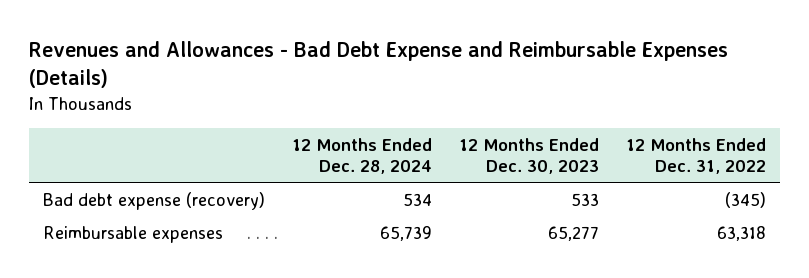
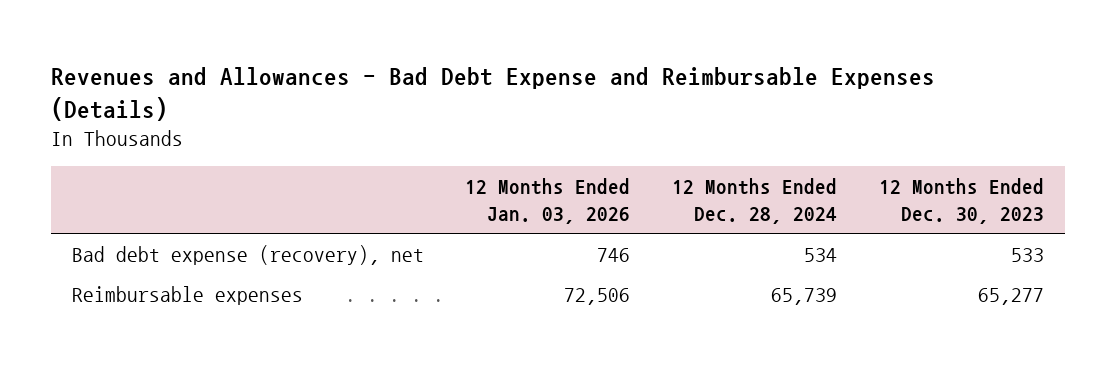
[626,137,767,175] 12 Months Ended Dec. 31, 2022 -> none
none -> [465,178,631,225] 12 Months Ended Jan. 03, 2026
[42,191,265,210] Bad debt expense (recovery) -> [71,244,424,265] Bad debt expense (recovery), net

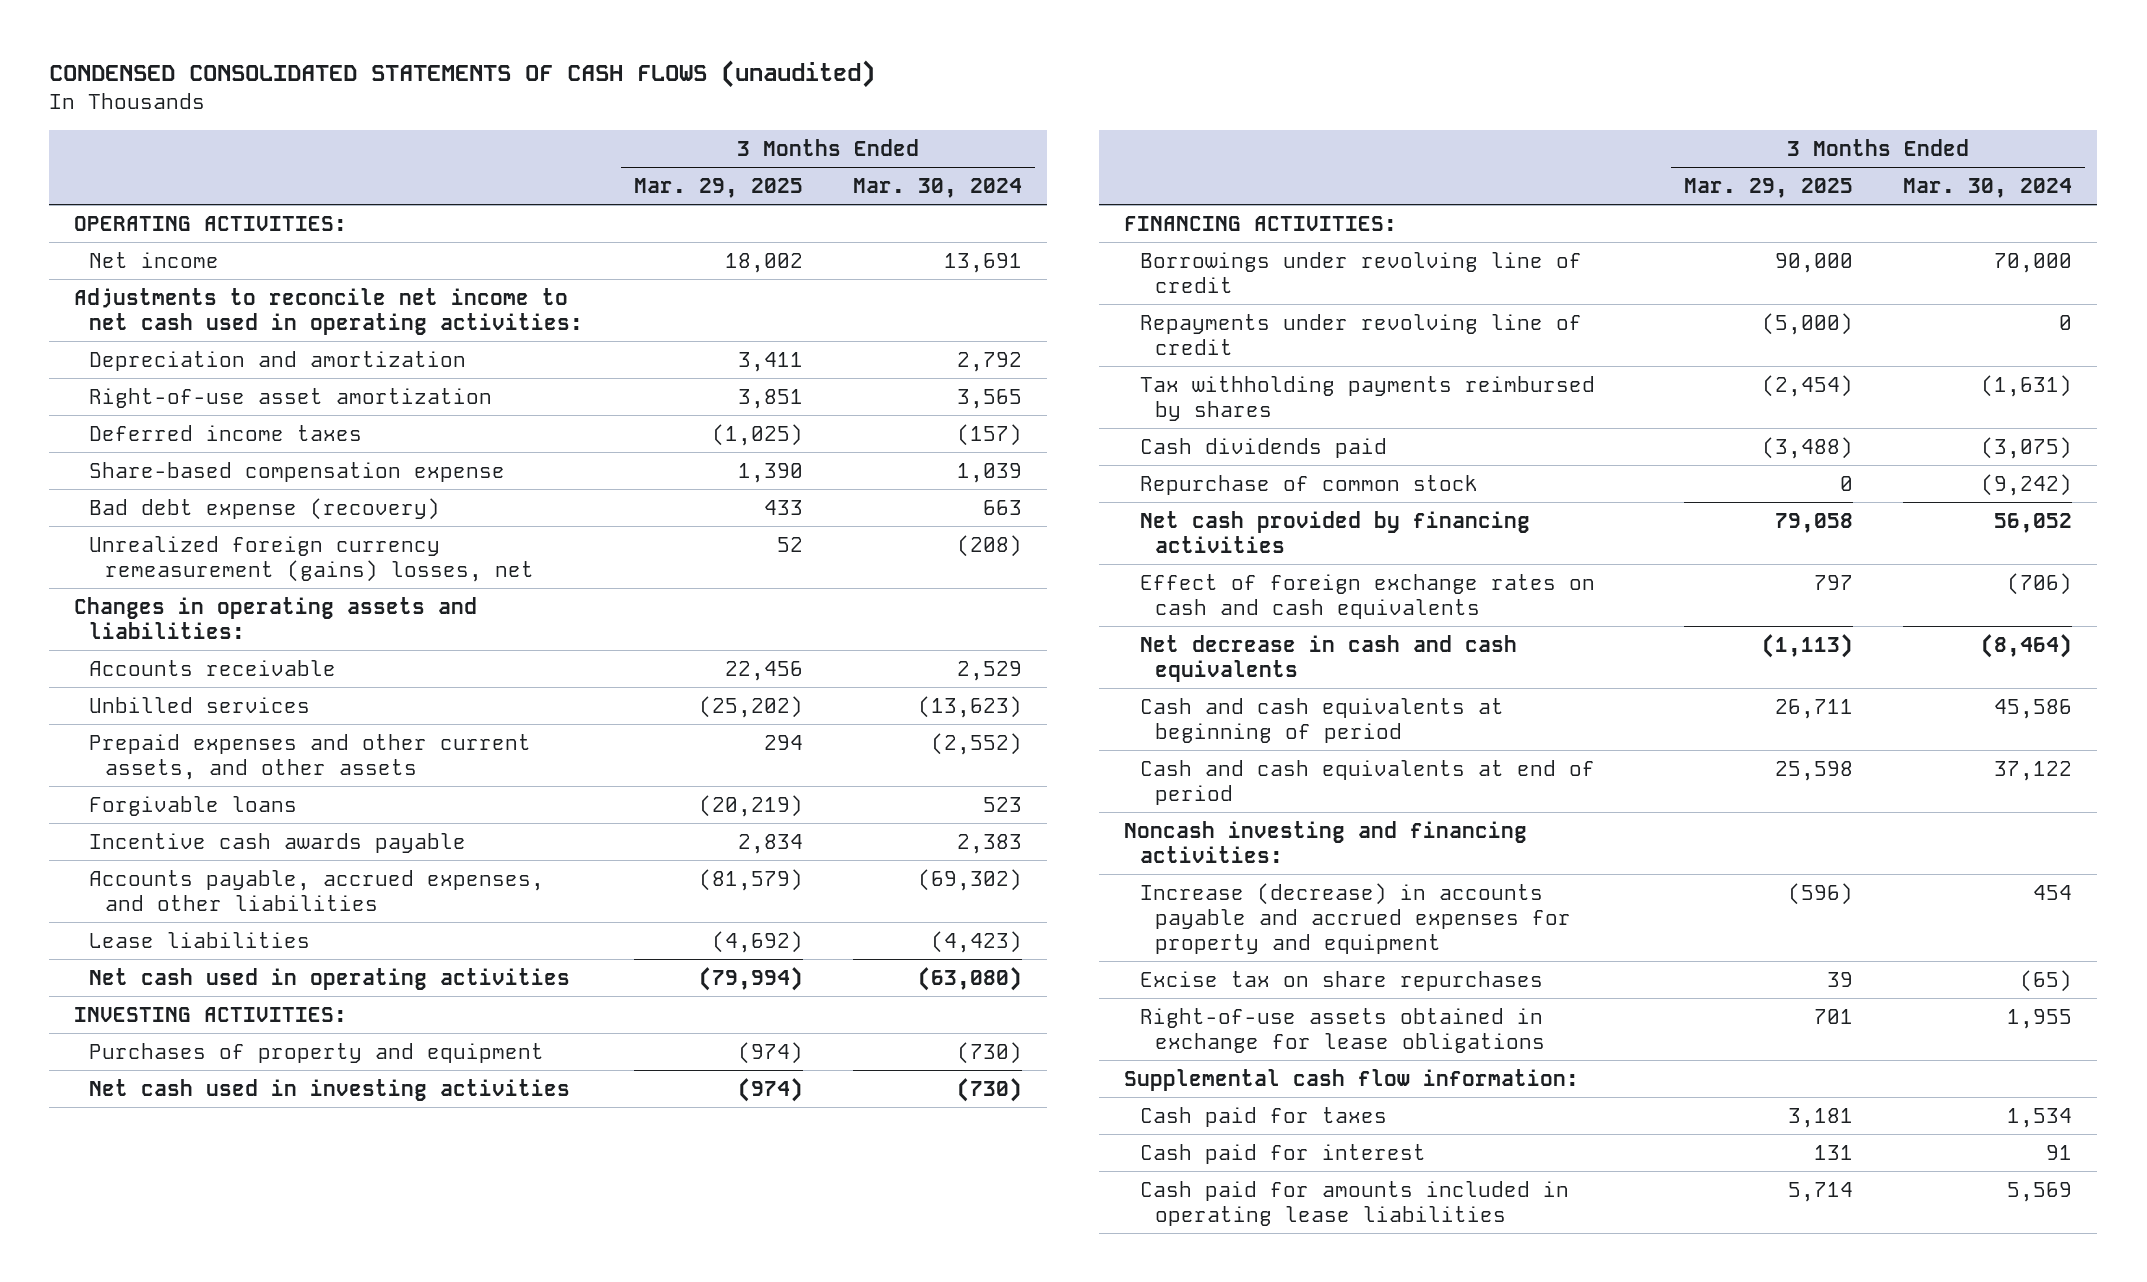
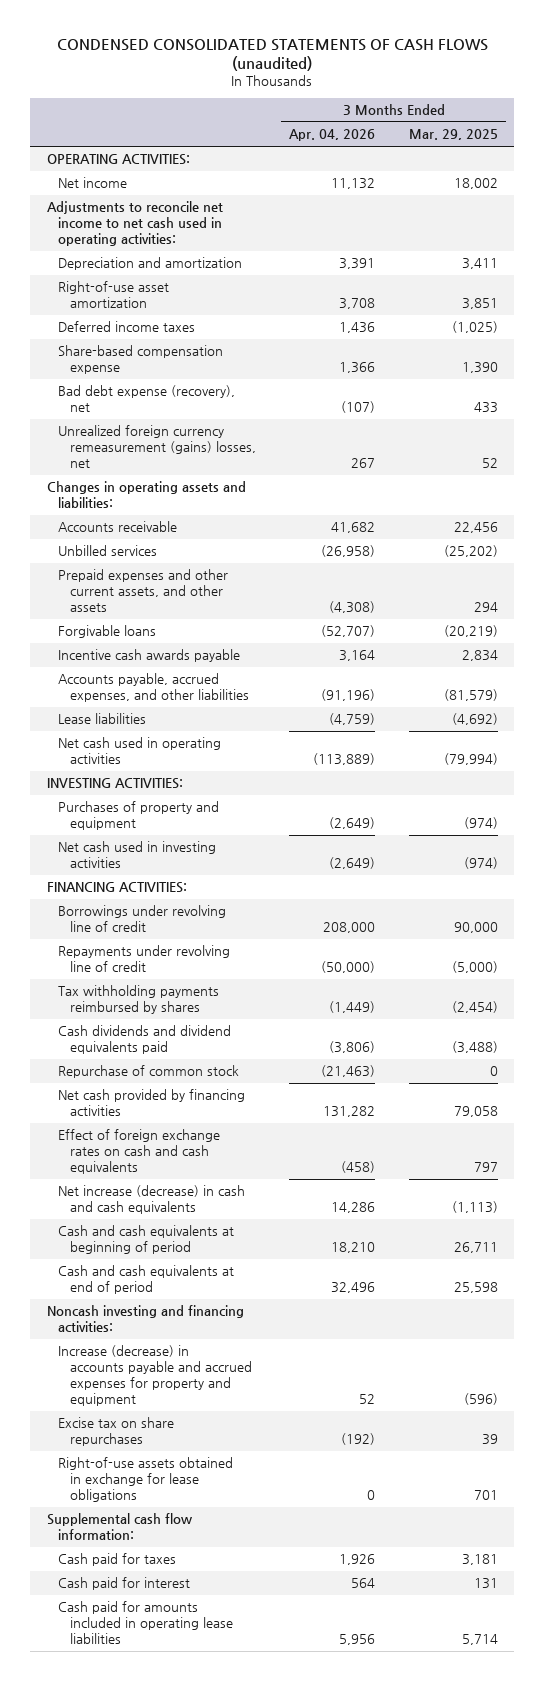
[853,178,1023,199] Mar. 30, 2024 -> none
none -> [289,129,376,142] Apr. 04, 2026
[89,497,441,520] Bad debt expense (recovery) -> [58,385,236,413] Bad debt expense (recovery), net
[1139,437,1387,458] Cash dividends paid -> [58,1025,232,1055] Cash dividends and dividend equivalents paid
[1139,634,1517,682] Net decrease in cash and cash equivalents -> [58,1185,246,1215] Net increase (decrease) in cash and cash equivalents

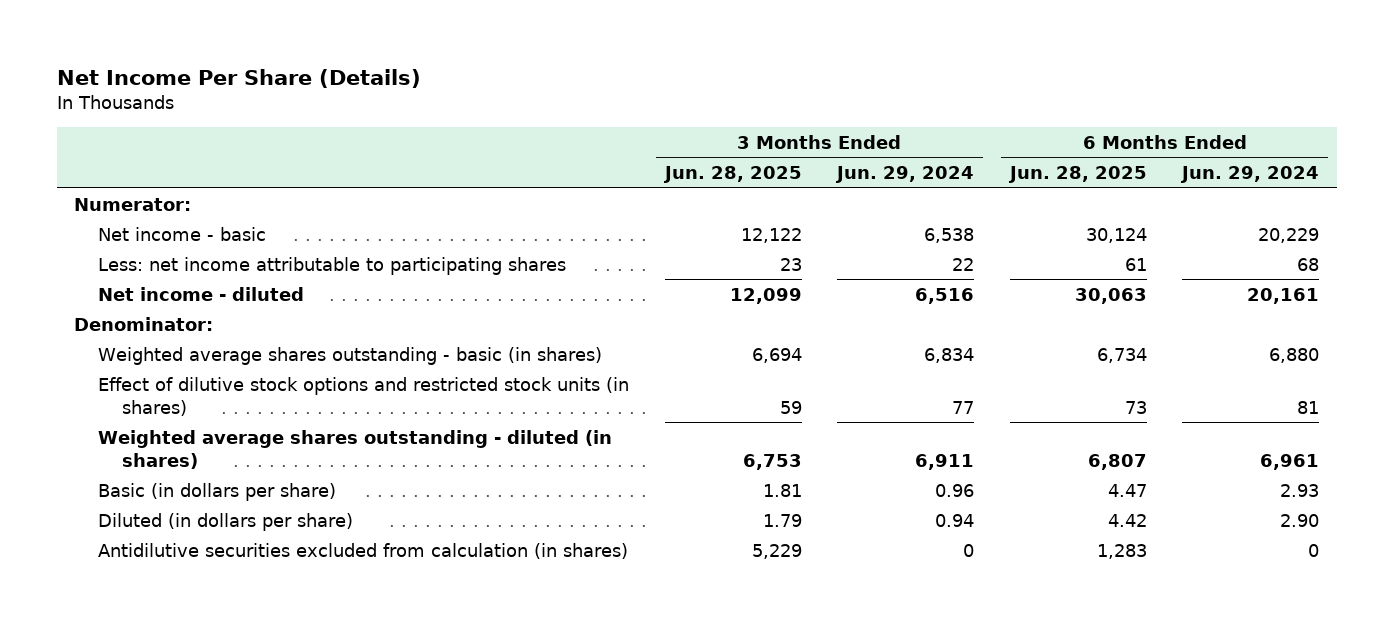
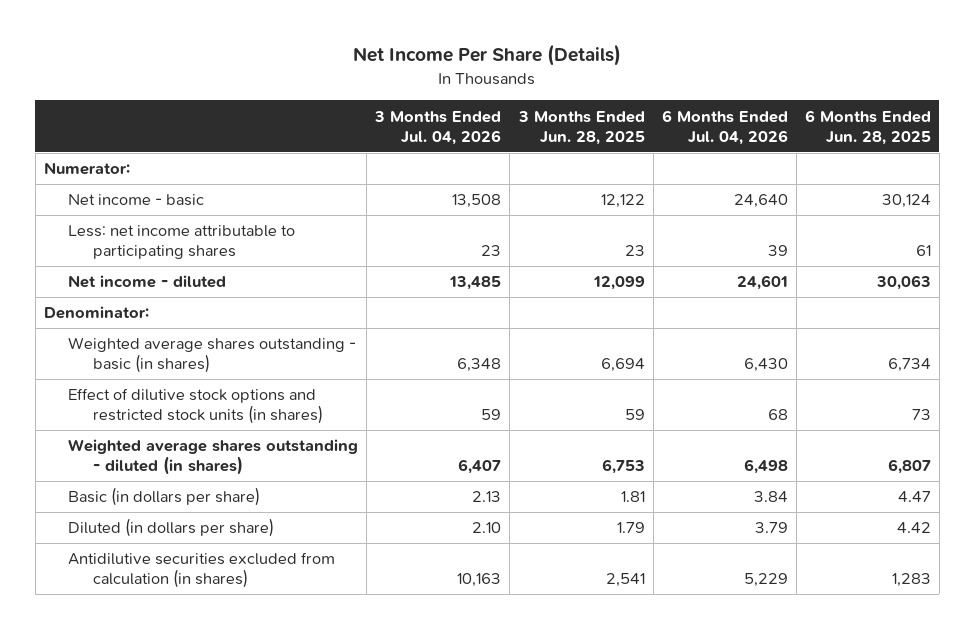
[835,166,975,184] Jun. 29, 2024 -> none
[1180,166,1320,184] Jun. 29, 2024 -> none
none -> [374,110,502,145] 3 Months Ended Jul. 04, 2026
none -> [661,109,788,145] 6 Months Ended Jul. 04, 2026
[751,543,802,559] 5,229 -> [605,573,645,588] 2,541

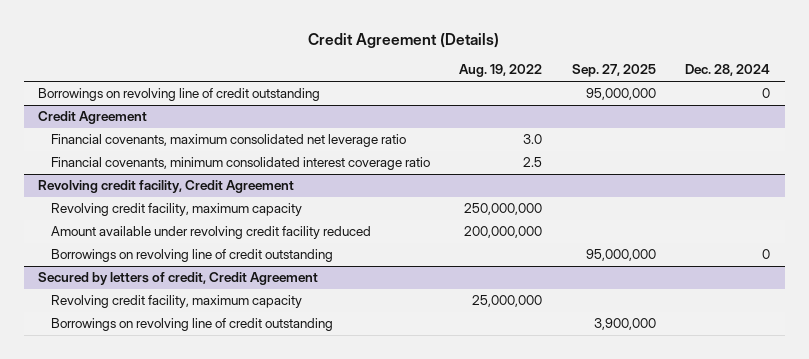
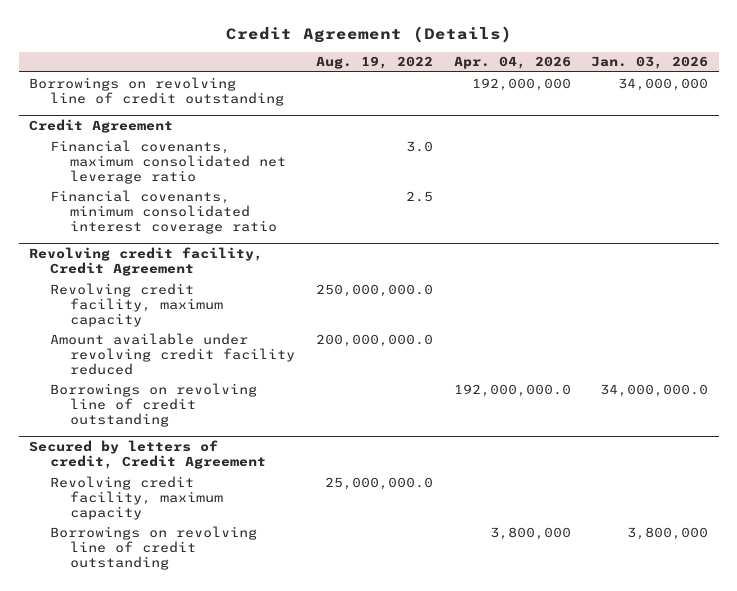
[571,64,656,78] Sep. 27, 2025 -> none
[685,64,771,77] Dec. 28, 2024 -> none
none -> [453,56,571,70] Apr. 04, 2026
none -> [591,56,709,70] Jan. 03, 2026
[464,203,543,216] 250,000,000 -> [315,283,433,297] 250,000,000.0
[464,226,543,239] 200,000,000 -> [315,333,433,347] 200,000,000.0
[472,295,543,308] 25,000,000 -> [324,476,433,490] 25,000,000.0

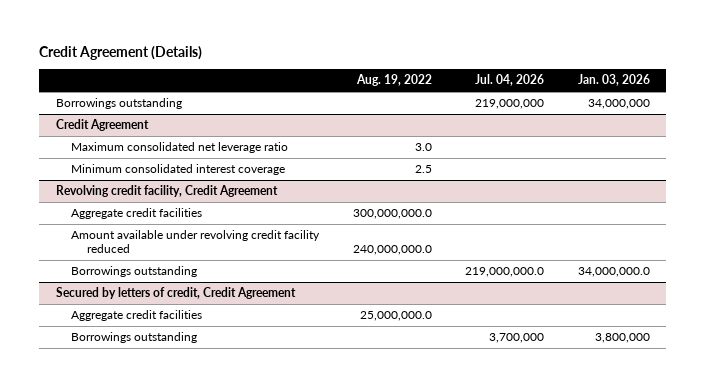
[453,56,571,70] Apr. 04, 2026 -> none
none -> [475,74,545,87] Jul. 04, 2026
[29,76,284,106] Borrowings on revolving line of credit outstanding -> [56,98,183,110] Borrowings outstanding
[49,139,287,184] Financial covenants, maximum consolidated net leverage ratio -> [71,142,289,154] Maximum consolidated net leverage ratio
[49,189,278,234] Financial covenants, minimum consolidated interest coverage ratio -> [71,164,286,176] Minimum consolidated interest coverage
[49,282,224,327] Revolving credit facility, maximum capacity -> none
none -> [71,208,203,220] Aggregate credit facilities
[315,333,433,347] 200,000,000.0 -> [352,245,432,256] 240,000,000.0
[49,382,257,427] Borrowings on revolving line of credit outstanding -> [71,266,198,278] Borrowings outstanding
[49,475,224,520] Revolving credit facility, maximum capacity -> [71,310,203,322] Aggregate credit facilities
[49,525,257,570] Borrowings on revolving line of credit outstanding -> [71,332,198,344] Borrowings outstanding

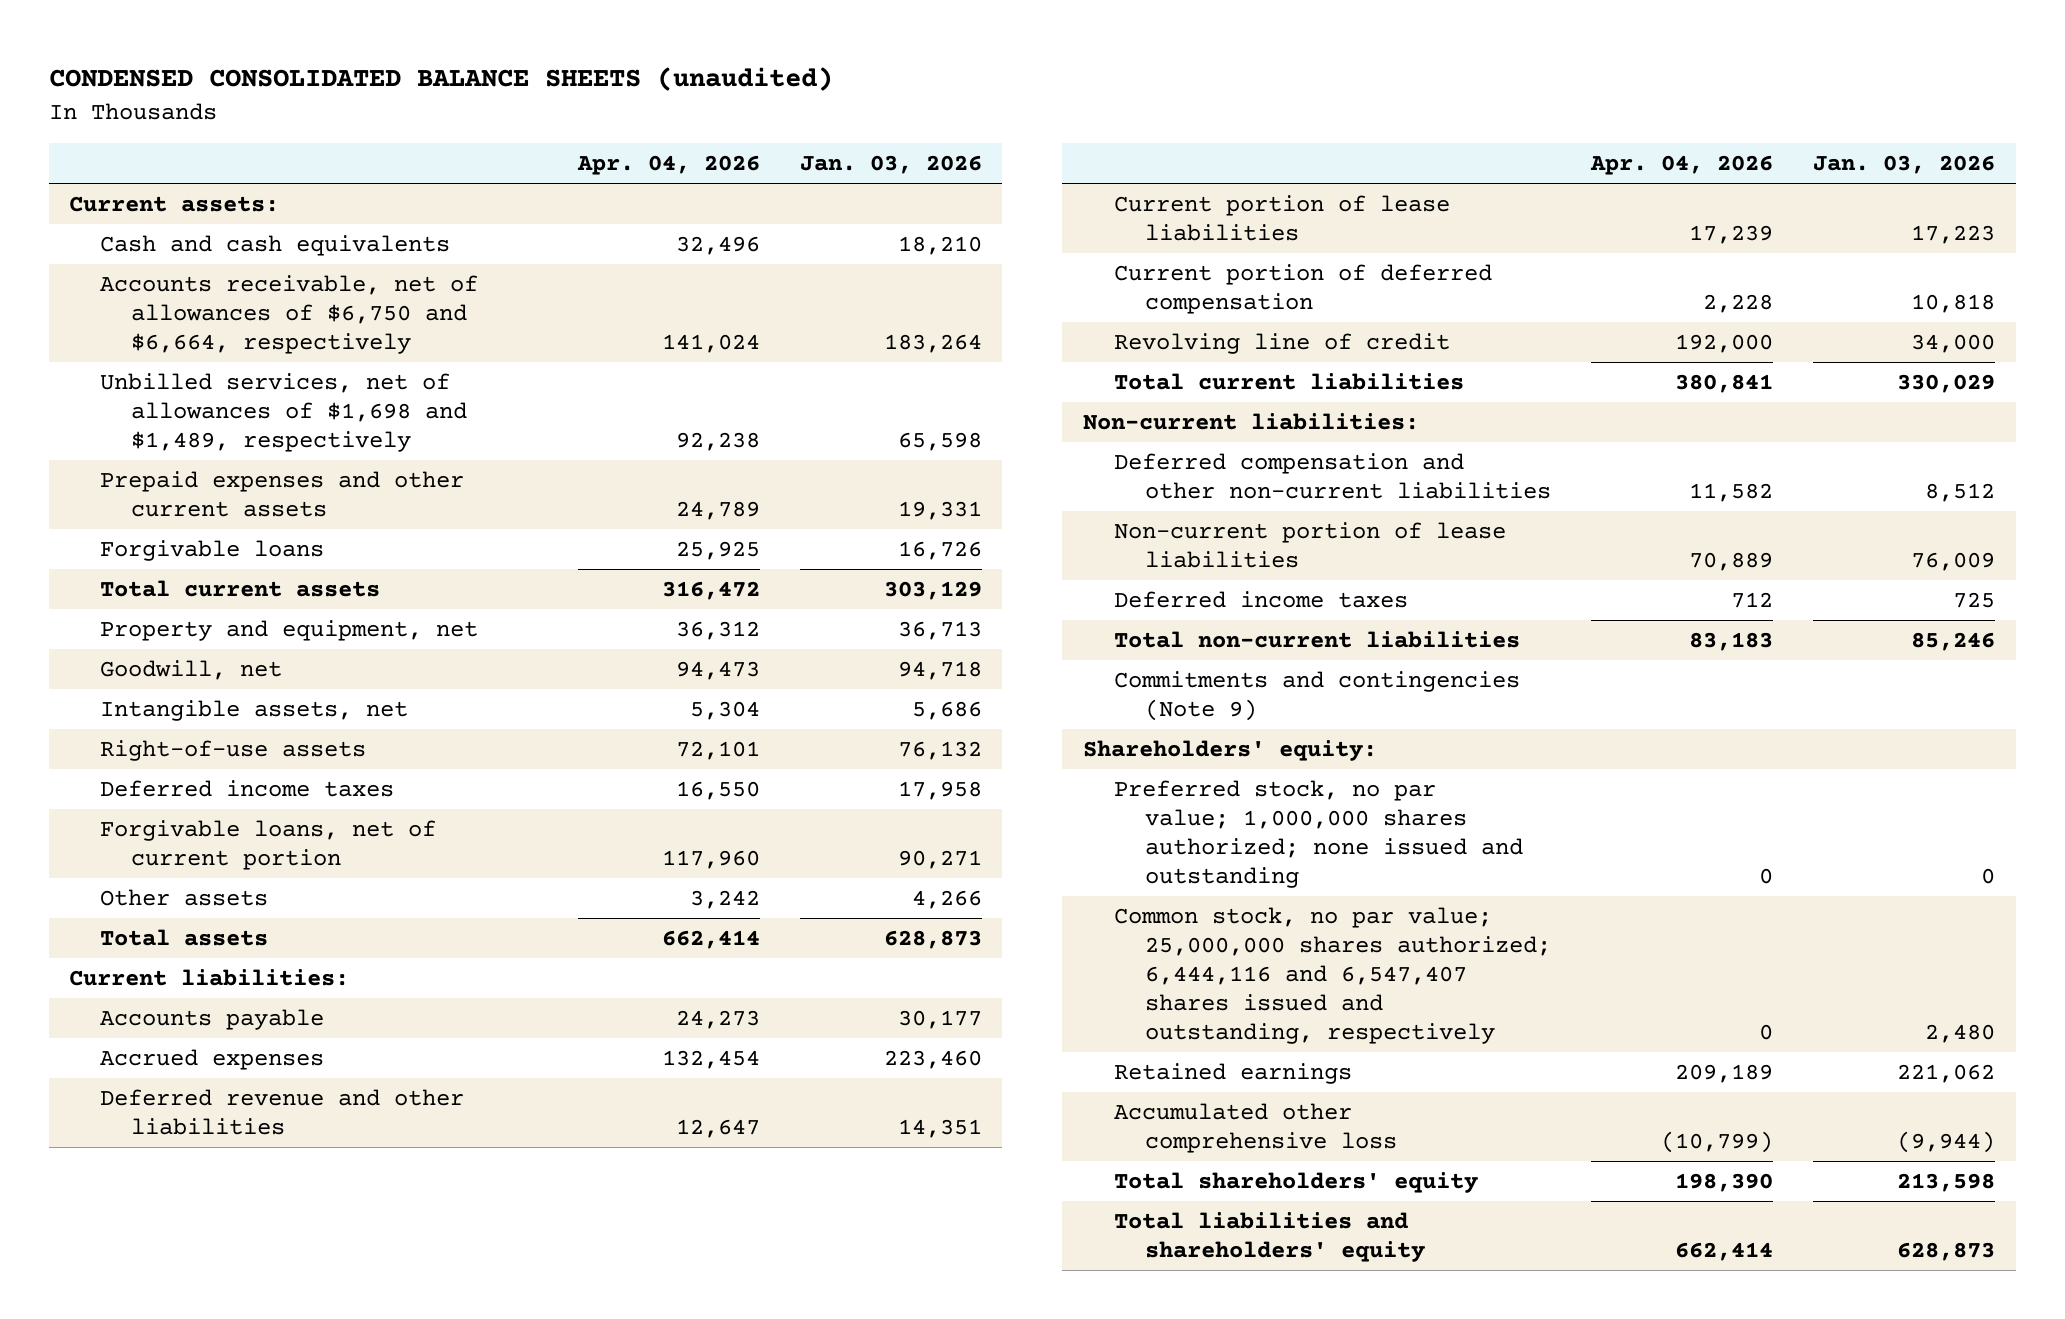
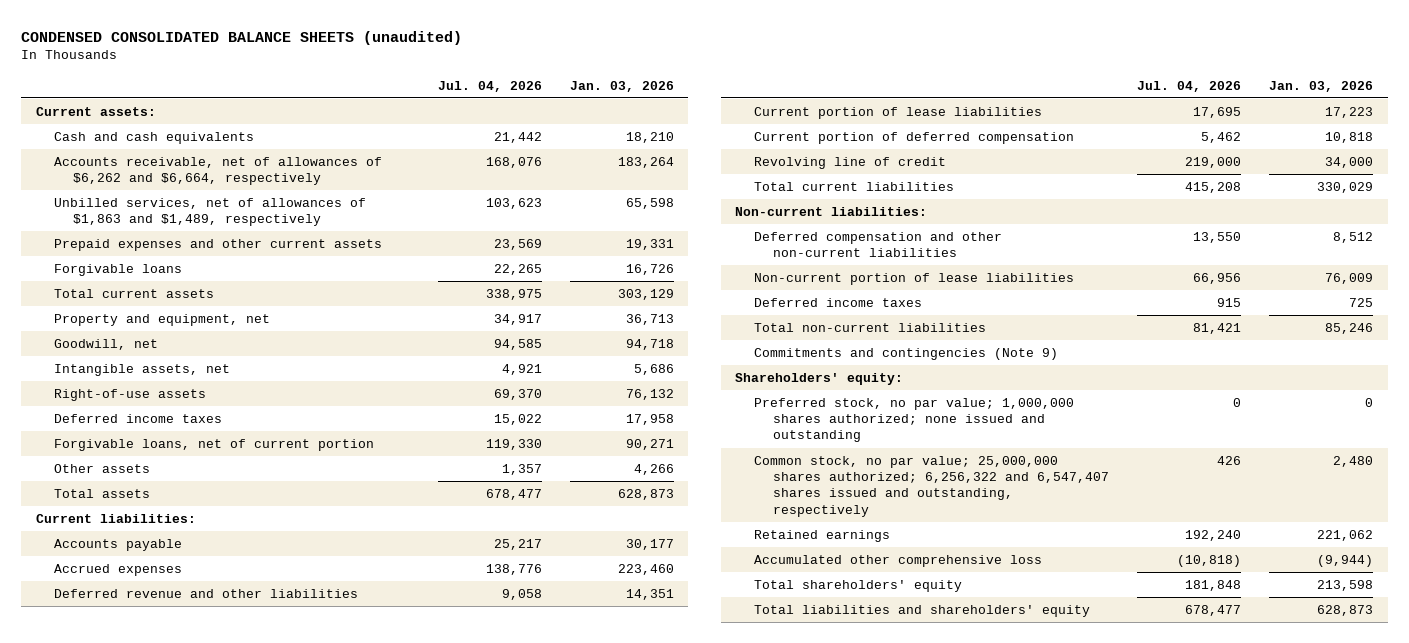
[576,154,760,175] Apr. 04, 2026 -> none
none -> [437,80,542,92] Jul. 04, 2026
[100,275,479,354] Accounts receivable, net of allowances of $6,750 and $6,664, respectively -> [54,156,383,186] Accounts receivable, net of allowances of $6,262 and $6,664, respectively
[100,373,468,452] Unbilled services, net of allowances of $1,698 and $1,489, respectively -> [54,197,367,227] Unbilled services, net of allowances of $1,863 and $1,489, respectively
[1113,907,1551,1044] Common stock, no par value; 25,000,000 shares authorized; 6,444,116 and 6,547,407 shares issued and outstanding, respectively -> [753,455,1109,517] Common stock, no par value; 25,000,000 shares authorized; 6,256,322 and 6,547,407 shares issued and outstanding, respectively

